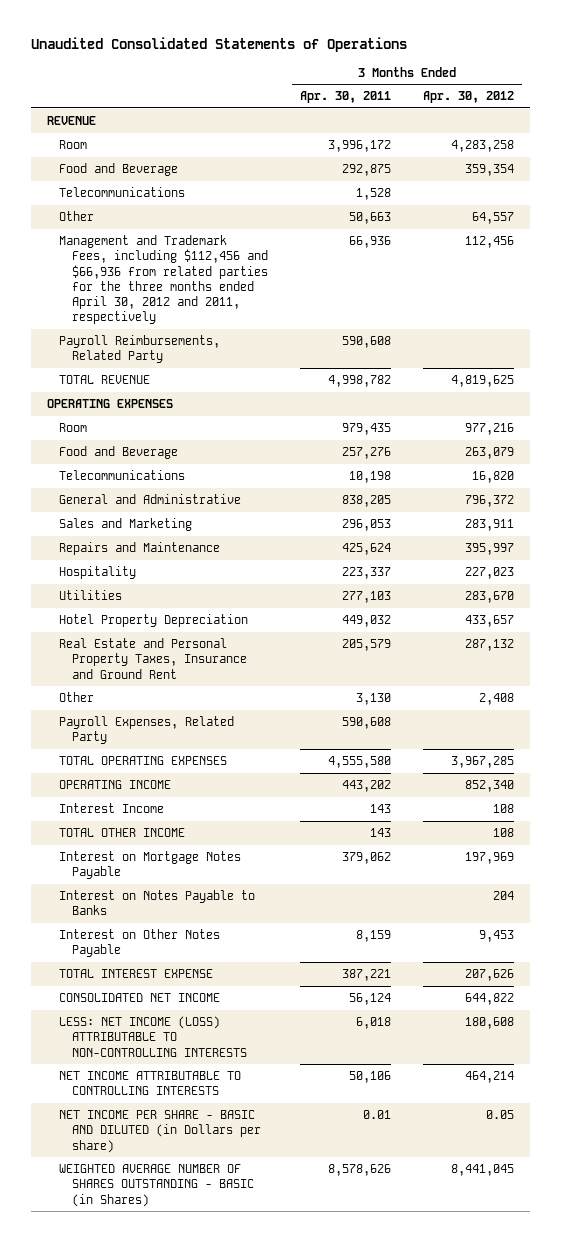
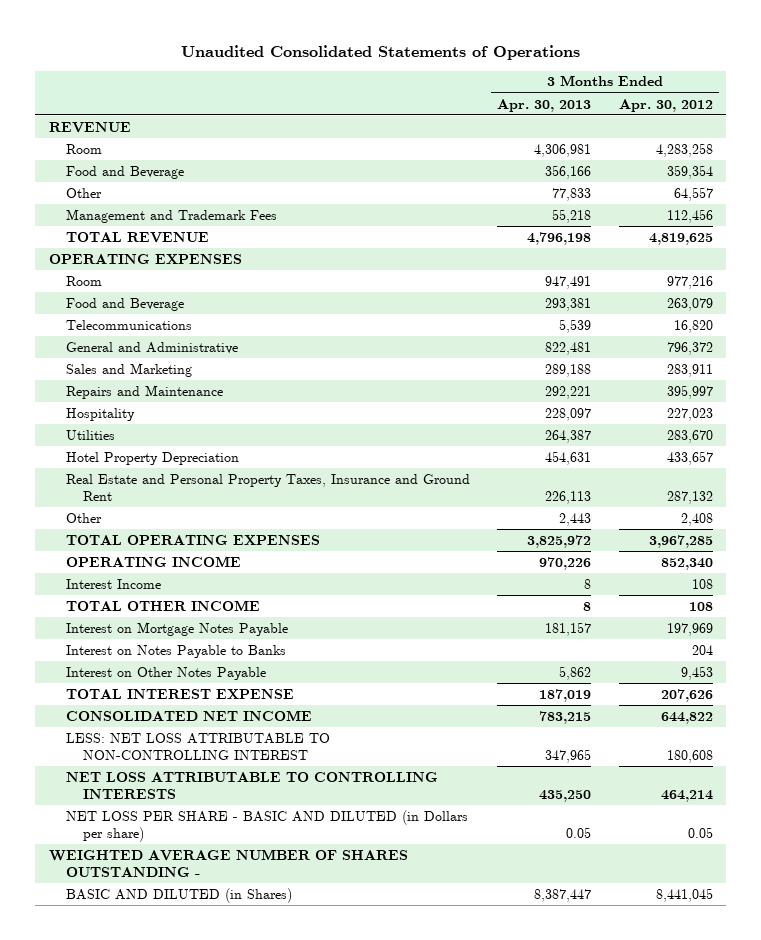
[300,91,392,104] Apr. 30, 2011 -> none
none -> [497,98,592,112] Apr. 30, 2013
[59,186,186,197] Telecommunications -> none
[59,334,221,364] Payroll Reimbursements, Related Party -> none
[59,234,269,325] Management and Trademark Fees, including $112,456 and $66,936 from related parties for the three months ended April 30, 2012 and 2011, respectively -> [66,208,278,223] Management and Trademark Fees
[59,715,235,745] Payroll Expenses, Related Party -> none
[59,1015,248,1057] LESS: NET INCOME (LOSS) ATTRIBUTABLE TO NON-CONTROLLING INTERESTS -> [66,732,331,760] LESS: NET LOSS ATTRIBUTABLE TO NON-CONTROLLING INTEREST
[59,1070,242,1096] NET INCOME ATTRIBUTABLE TO CONTROLLING INTERESTS -> [66,771,439,799] NET LOSS ATTRIBUTABLE TO CONTROLLING INTERESTS
[59,1109,262,1153] NET INCOME PER SHARE - BASIC AND DILUTED (in Dollars per share) -> [66,809,469,842] NET LOSS PER SHARE - BASIC AND DILUTED (in Dollars per share)
none -> [48,848,408,877] WEIGHTED AVERAGE NUMBER OF SHARES OUTSTANDING -
[59,1163,255,1207] WEIGHTED AVERAGE NUMBER OF SHARES OUTSTANDING - BASIC (in Shares) -> [66,887,293,903] BASIC AND DILUTED (in Shares)

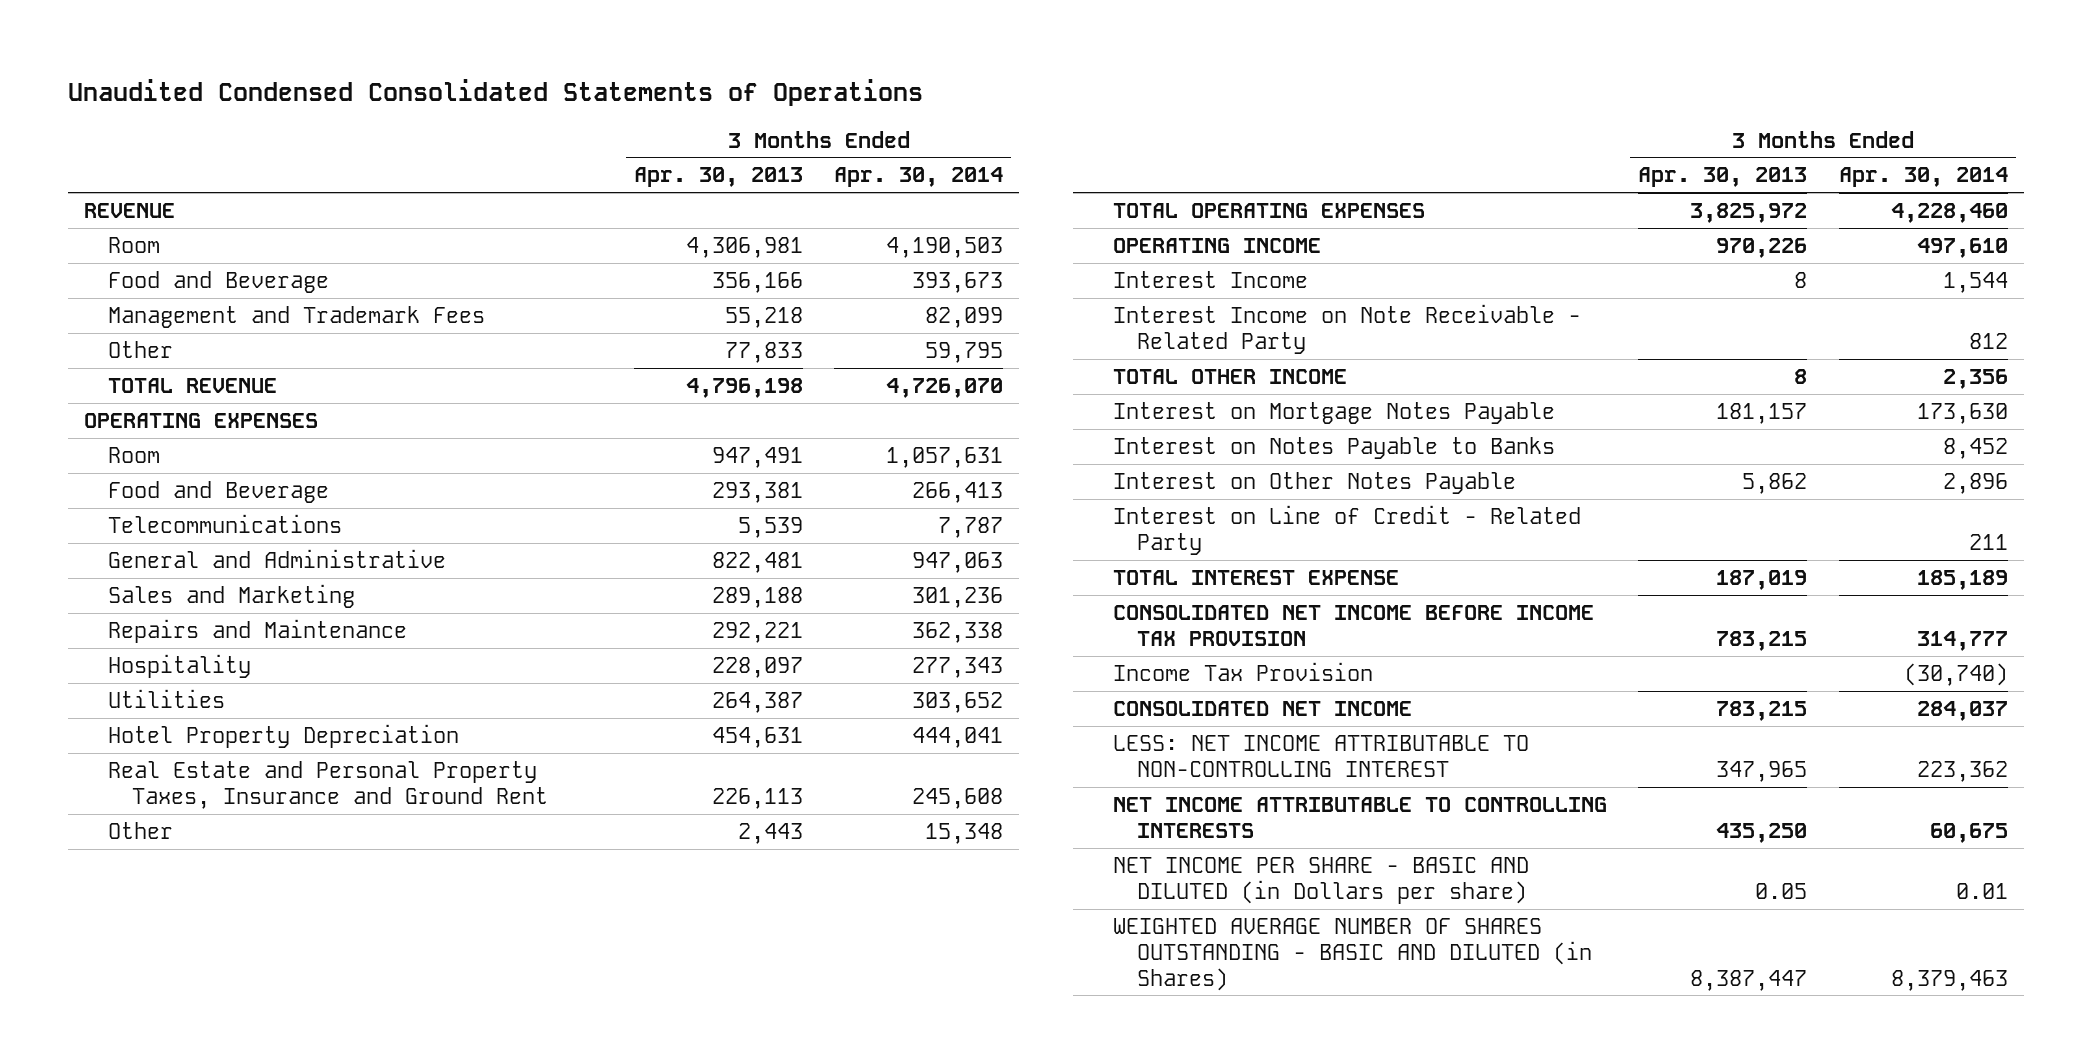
[180,44,580,60] Unaudited Consolidated Statements of Operations -> [68,79,924,107] Unaudited Condensed Consolidated Statements of Operations
[618,98,713,112] Apr. 30, 2012 -> none
none -> [834,167,1004,188] Apr. 30, 2014
[66,187,103,198] Other -> [108,340,174,358] Other
none -> [1112,303,1581,354] Interest Income on Note Receivable - Related Party
none -> [1112,504,1581,555] Interest on Line of Credit - Related Party
none -> [1112,604,1594,646] CONSOLIDATED NET INCOME BEFORE INCOME TAX PROVISION
none -> [1112,661,1373,681] Income Tax Provision
[48,848,408,877] WEIGHTED AVERAGE NUMBER OF SHARES OUTSTANDING - -> none
[66,732,331,760] LESS: NET LOSS ATTRIBUTABLE TO NON-CONTROLLING INTEREST -> [1112,734,1529,777] LESS: NET INCOME ATTRIBUTABLE TO NON-CONTROLLING INTEREST
[66,771,439,799] NET LOSS ATTRIBUTABLE TO CONTROLLING INTERESTS -> [1112,796,1607,838] NET INCOME ATTRIBUTABLE TO CONTROLLING INTERESTS
[66,809,469,842] NET LOSS PER SHARE - BASIC AND DILUTED (in Dollars per share) -> [1112,856,1529,904] NET INCOME PER SHARE - BASIC AND DILUTED (in Dollars per share)
[66,887,293,903] BASIC AND DILUTED (in Shares) -> [1112,917,1592,991] WEIGHTED AVERAGE NUMBER OF SHARES OUTSTANDING - BASIC AND DILUTED (in Shares)

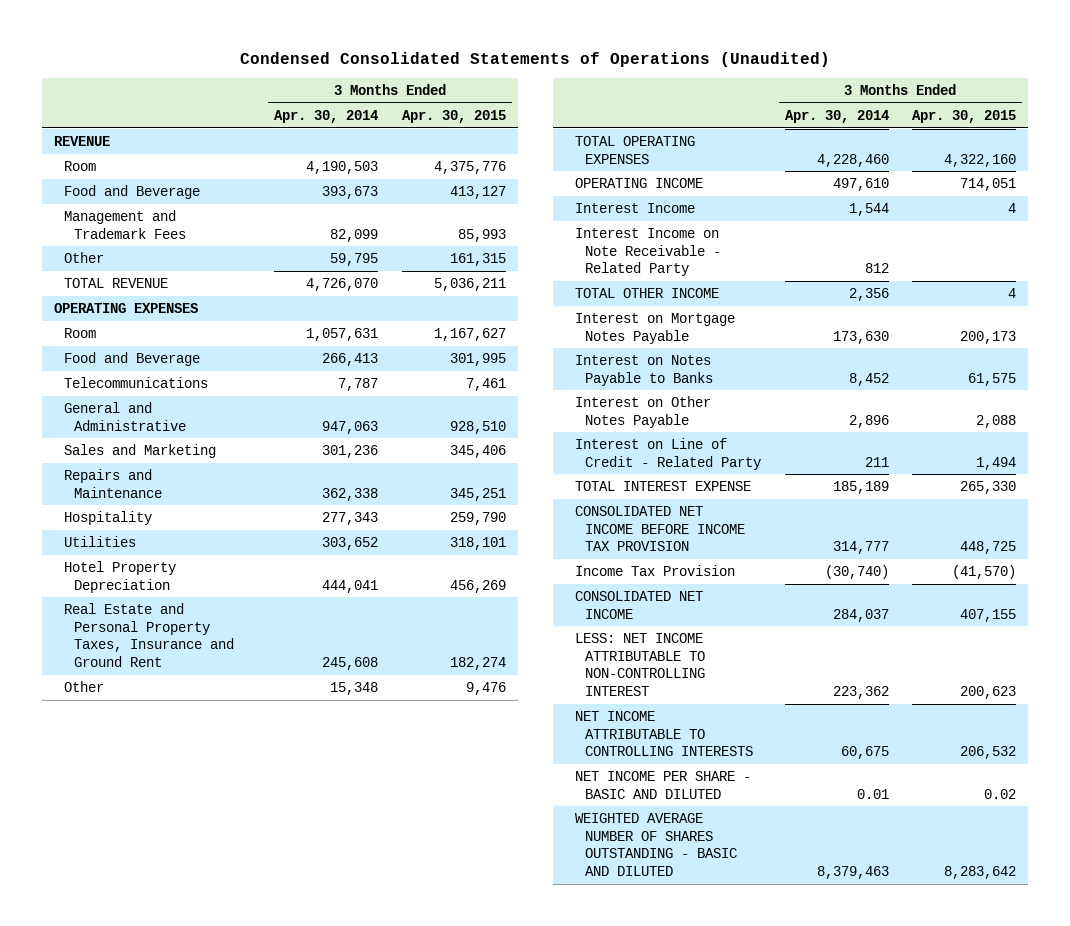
[68,79,924,107] Unaudited Condensed Consolidated Statements of Operations -> [240,51,831,67] Condensed Consolidated Statements of Operations (Unaudited)
[633,167,803,188] Apr. 30, 2013 -> none
none -> [401,109,506,123] Apr. 30, 2015
[1112,856,1529,904] NET INCOME PER SHARE - BASIC AND DILUTED (in Dollars per share) -> [574,771,751,799] NET INCOME PER SHARE - BASIC AND DILUTED
[1112,917,1592,991] WEIGHTED AVERAGE NUMBER OF SHARES OUTSTANDING - BASIC AND DILUTED (in Shares) -> [574,813,737,876] WEIGHTED AVERAGE NUMBER OF SHARES OUTSTANDING - BASIC AND DILUTED

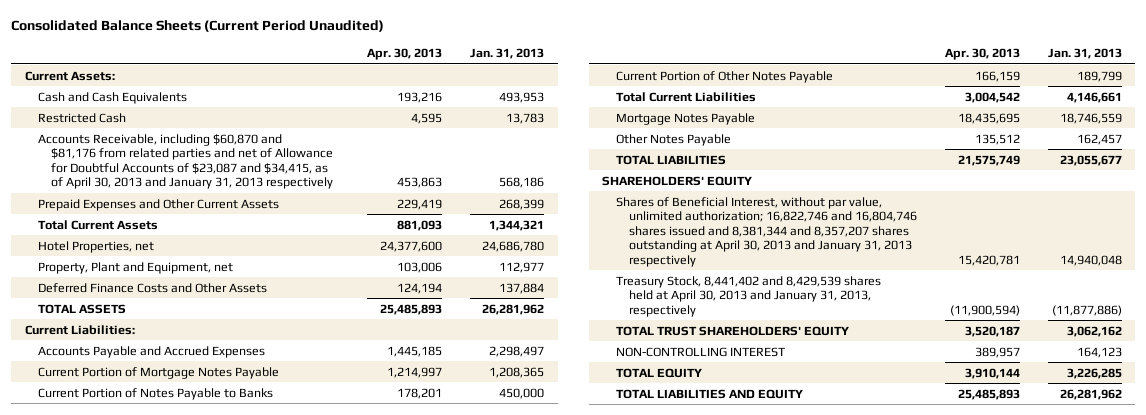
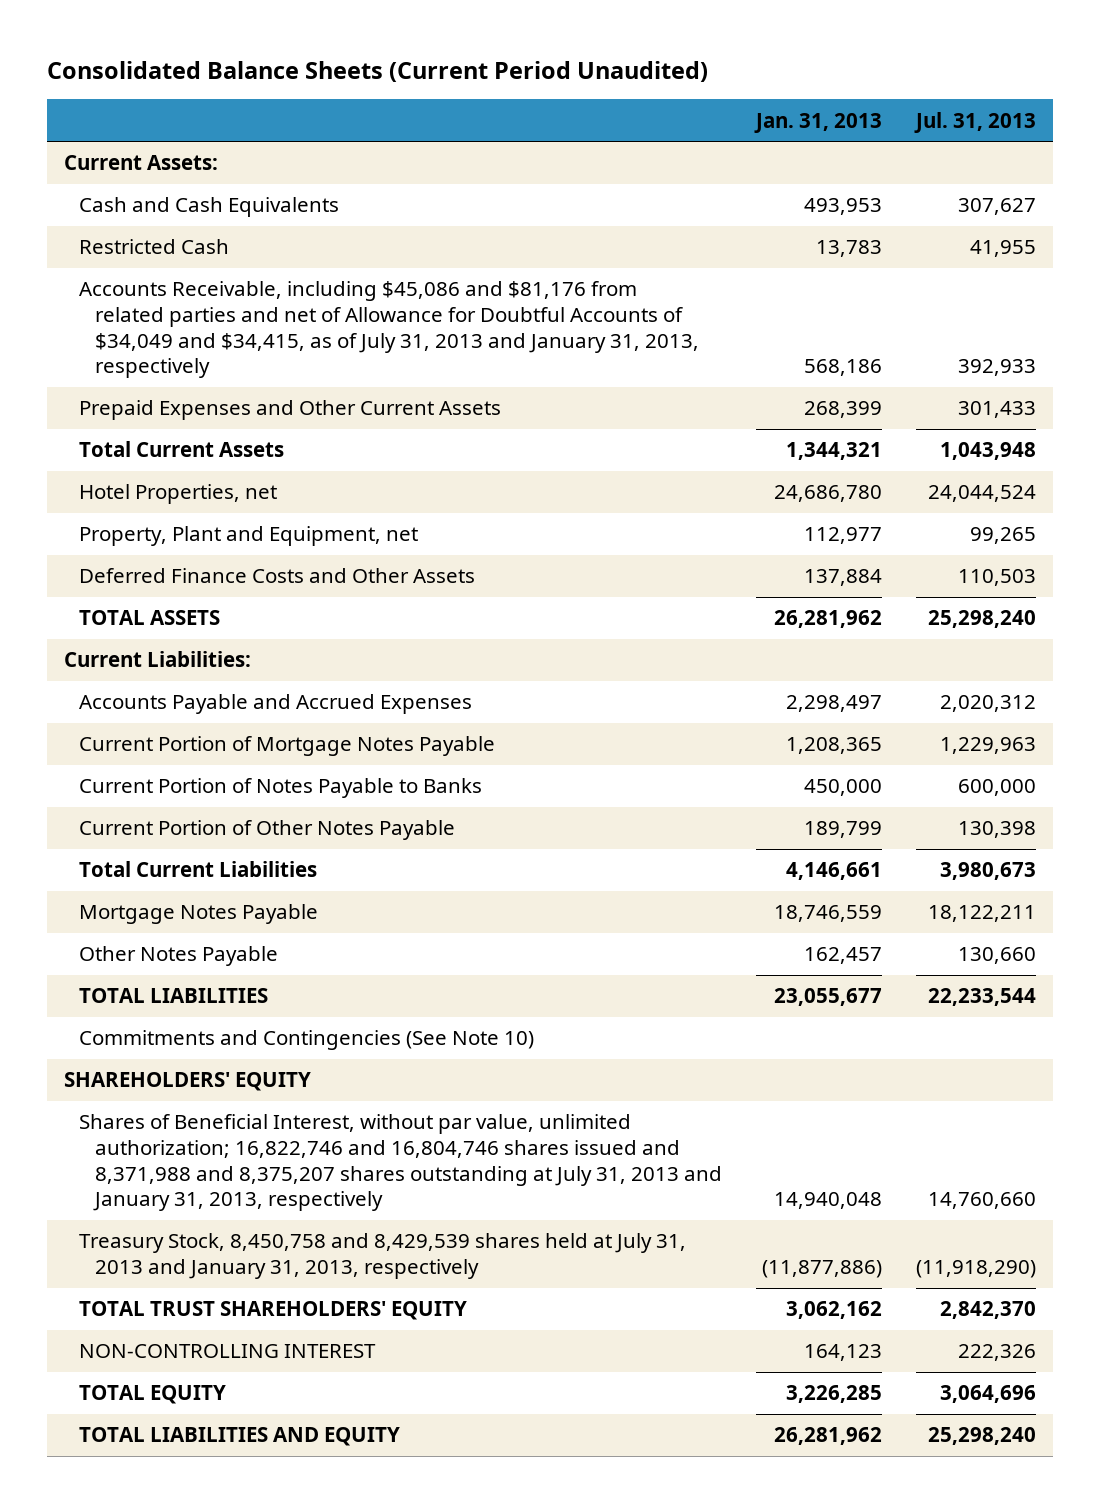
[367,48,443,61] Apr. 30, 2013 -> none
none -> [914,111,1037,133] Jul. 31, 2013
[38,133,334,190] Accounts Receivable, including $60,870 and $81,176 from related parties and net of Allowance for Doubtful Accounts of $23,087 and $34,415, as of April 30, 2013 and January 31, 2013 respectively -> [79,281,699,379] Accounts Receivable, including $45,086 and $81,176 from related parties and net of Allowance for Doubtful Accounts of $34,049 and $34,415, as of July 31, 2013 and January 31, 2013, respectively
none -> [79,1030,535,1051] Commitments and Contingencies (See Note 10)
[615,196,918,267] Shares of Beneficial Interest, without par value, unlimited authorization; 16,822,746 and 16,804,746 shares issued and 8,381,344 and 8,357,207 shares outstanding at April 30, 2013 and January 31, 2013 respectively -> [79,1114,722,1212] Shares of Beneficial Interest, without par value, unlimited authorization; 16,822,746 and 16,804,746 shares issued and 8,371,988 and 8,375,207 shares outstanding at July 31, 2013 and January 31, 2013, respectively
[615,275,881,317] Treasury Stock, 8,441,402 and 8,429,539 shares held at April 30, 2013 and January 31, 2013, respectively -> [79,1233,687,1280] Treasury Stock, 8,450,758 and 8,429,539 shares held at July 31, 2013 and January 31, 2013, respectively

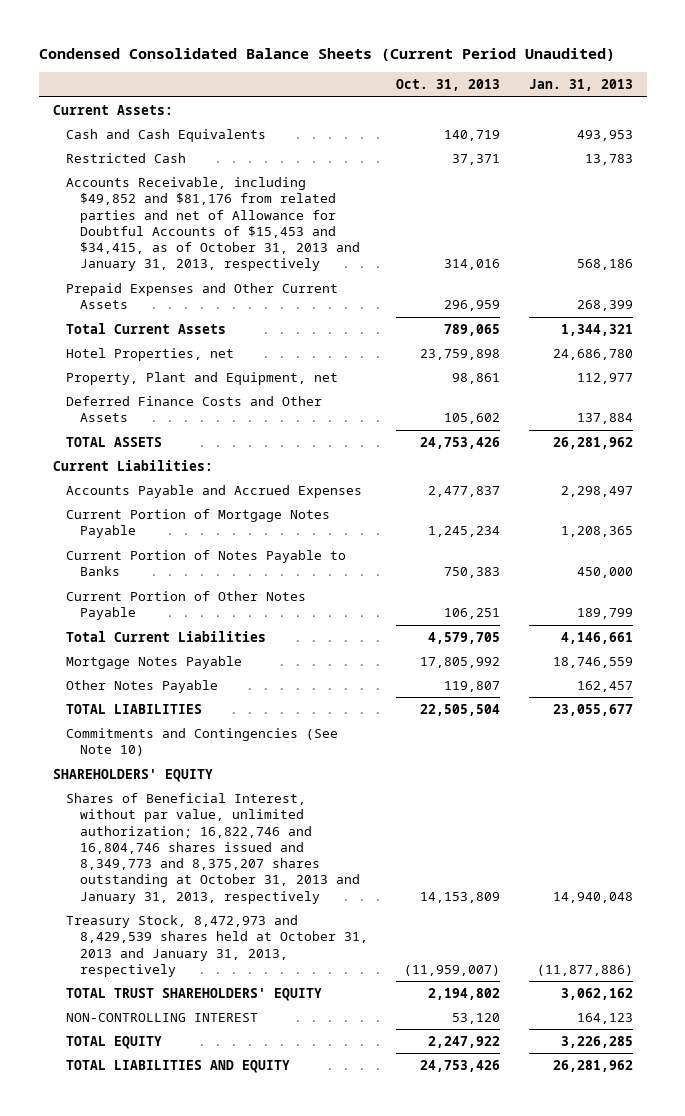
[46,60,708,82] Consolidated Balance Sheets (Current Period Unaudited) -> [38,48,615,62] Condensed Consolidated Balance Sheets (Current Period Unaudited)
[914,111,1037,133] Jul. 31, 2013 -> none
none -> [396,79,501,92] Oct. 31, 2013
[79,281,699,379] Accounts Receivable, including $45,086 and $81,176 from related parties and net of Allowance for Doubtful Accounts of $34,049 and $34,415, as of July 31, 2013 and January 31, 2013, respectively -> [66,176,360,272] Accounts Receivable, including $49,852 and $81,176 from related parties and net of Allowance for Doubtful Accounts of $15,453 and $34,415, as of October 31, 2013 and January 31, 2013, respectively
[79,1114,722,1212] Shares of Beneficial Interest, without par value, unlimited authorization; 16,822,746 and 16,804,746 shares issued and 8,371,988 and 8,375,207 shares outstanding at July 31, 2013 and January 31, 2013, respectively -> [66,792,360,904] Shares of Beneficial Interest, without par value, unlimited authorization; 16,822,746 and 16,804,746 shares issued and 8,349,773 and 8,375,207 shares outstanding at October 31, 2013 and January 31, 2013, respectively
[79,1233,687,1280] Treasury Stock, 8,450,758 and 8,429,539 shares held at July 31, 2013 and January 31, 2013, respectively -> [66,914,368,977] Treasury Stock, 8,472,973 and 8,429,539 shares held at October 31, 2013 and January 31, 2013, respectively

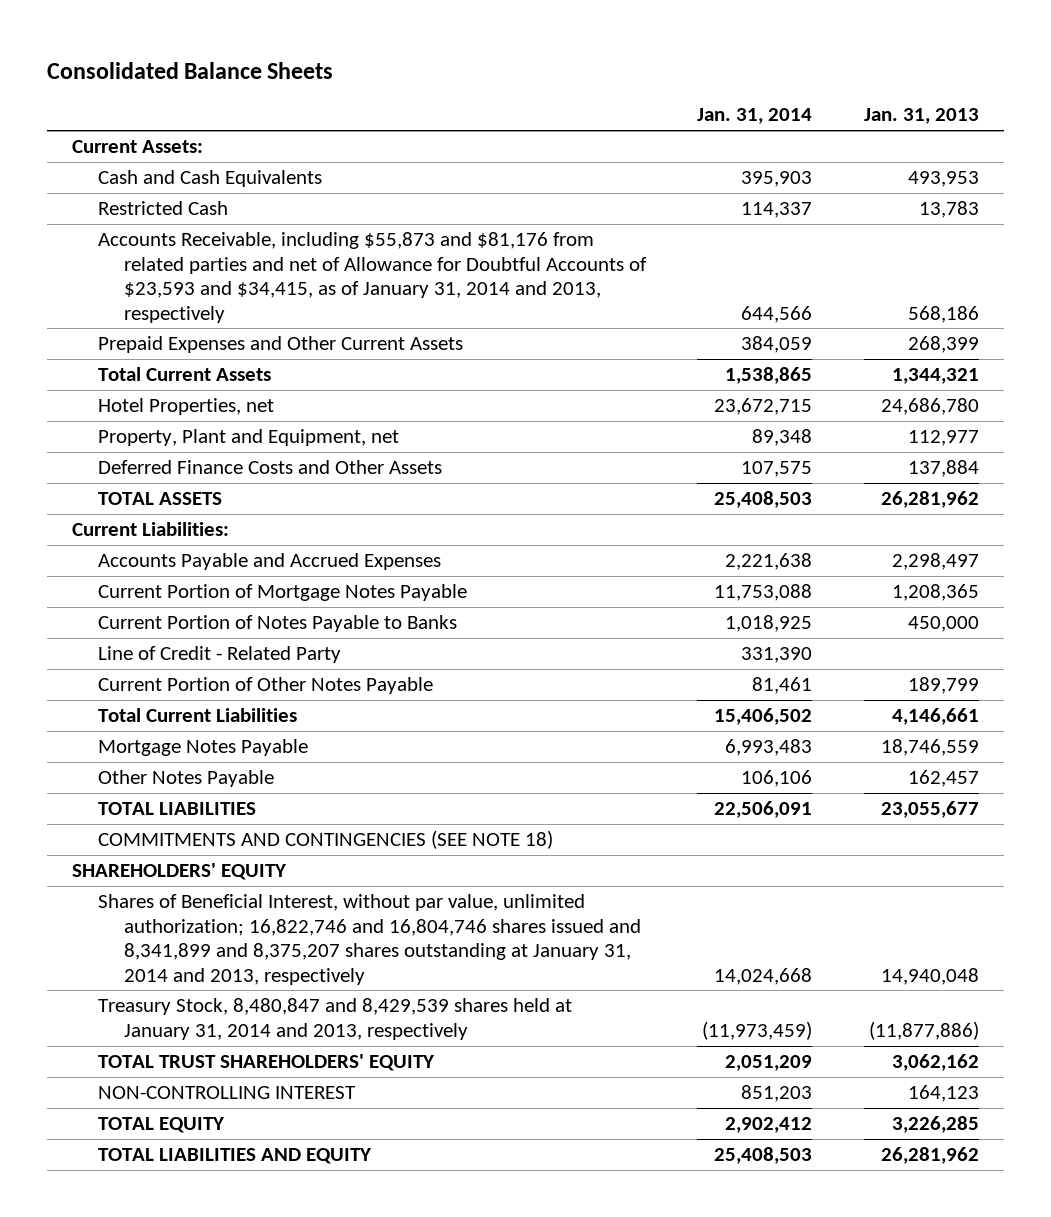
[38,48,615,62] Condensed Consolidated Balance Sheets (Current Period Unaudited) -> [46,61,333,79] Consolidated Balance Sheets
[396,79,501,92] Oct. 31, 2013 -> none
none -> [697,108,813,125] Jan. 31, 2014
[66,176,360,272] Accounts Receivable, including $49,852 and $81,176 from related parties and net of Allowance for Doubtful Accounts of $15,453 and $34,415, as of October 31, 2013 and January 31, 2013, respectively -> [98,232,647,323] Accounts Receivable, including $55,873 and $81,176 from related parties and net of Allowance for Doubtful Accounts of $23,593 and $34,415, as of January 31, 2014 and 2013, respectively
none -> [98,646,342,664] Line of Credit - Related Party
[66,727,339,757] Commitments and Contingencies (See Note 10) -> [98,830,554,850] COMMITMENTS AND CONTINGENCIES (SEE NOTE 18)
[66,792,360,904] Shares of Beneficial Interest, without par value, unlimited authorization; 16,822,746 and 16,804,746 shares issued and 8,349,773 and 8,375,207 shares outstanding at October 31, 2013 and January 31, 2013, respectively -> [98,894,641,985] Shares of Beneficial Interest, without par value, unlimited authorization; 16,822,746 and 16,804,746 shares issued and 8,341,899 and 8,375,207 shares outstanding at January 31, 2014 and 2013, respectively
[66,914,368,977] Treasury Stock, 8,472,973 and 8,429,539 shares held at October 31, 2013 and January 31, 2013, respectively -> [98,998,573,1040] Treasury Stock, 8,480,847 and 8,429,539 shares held at January 31, 2014 and 2013, respectively

